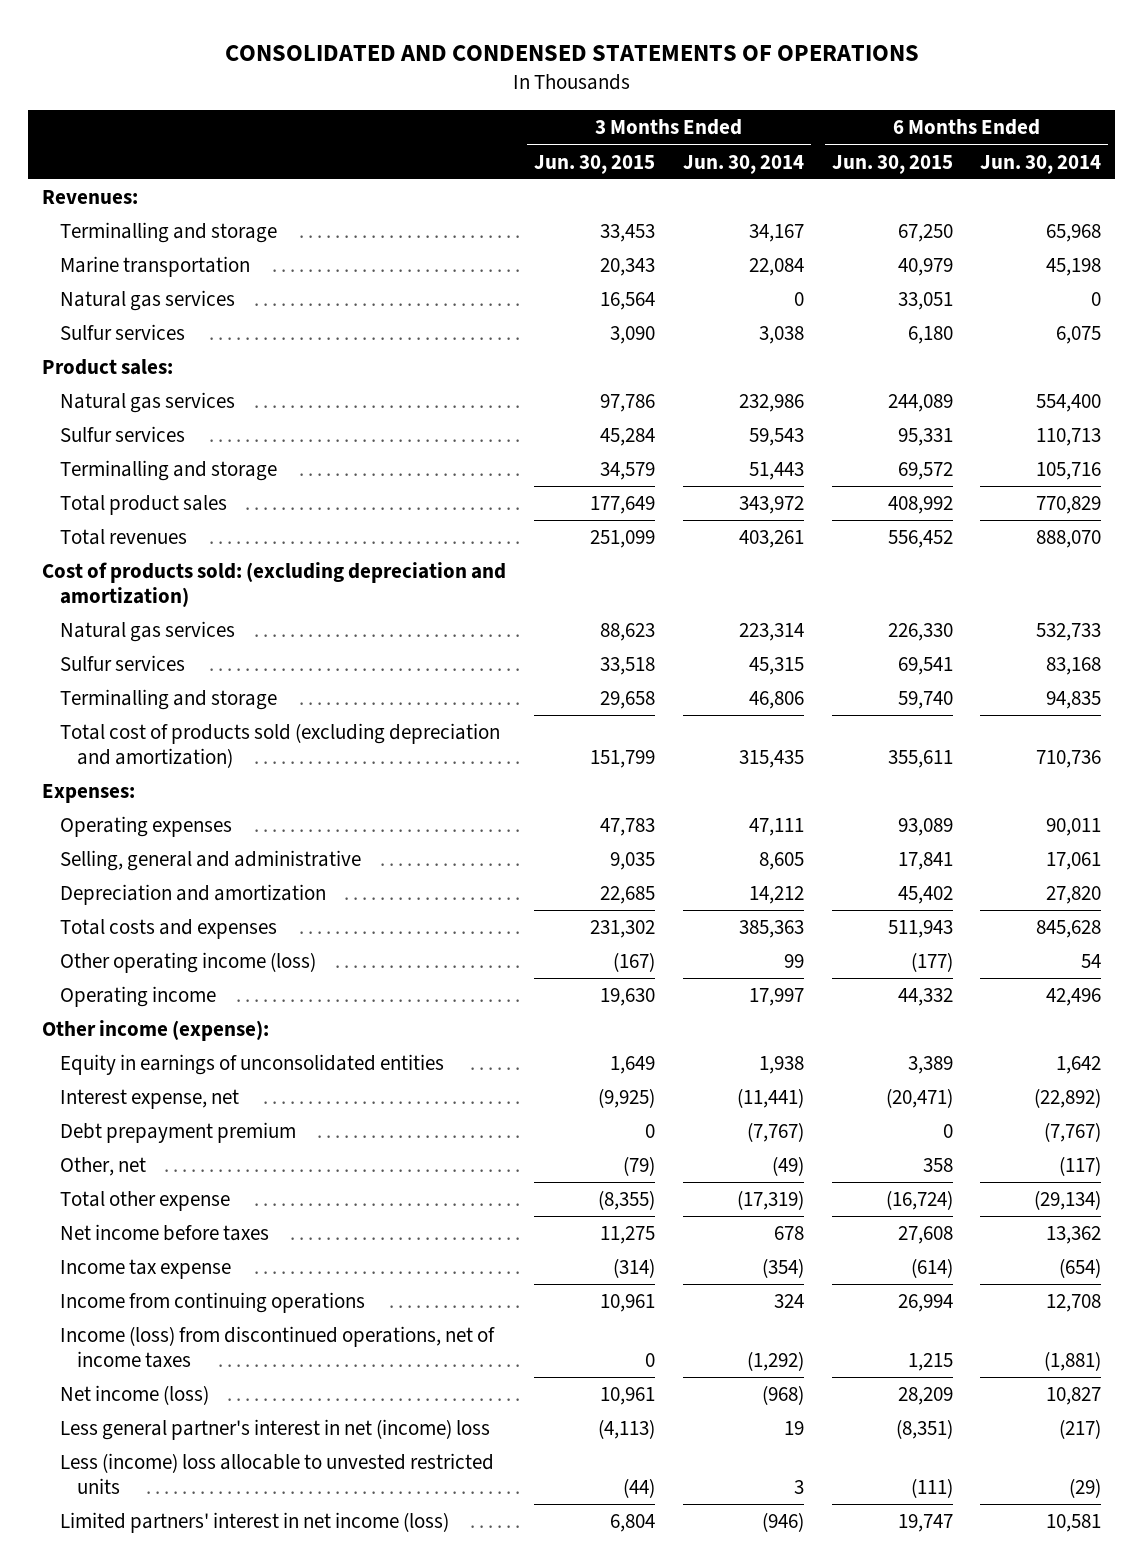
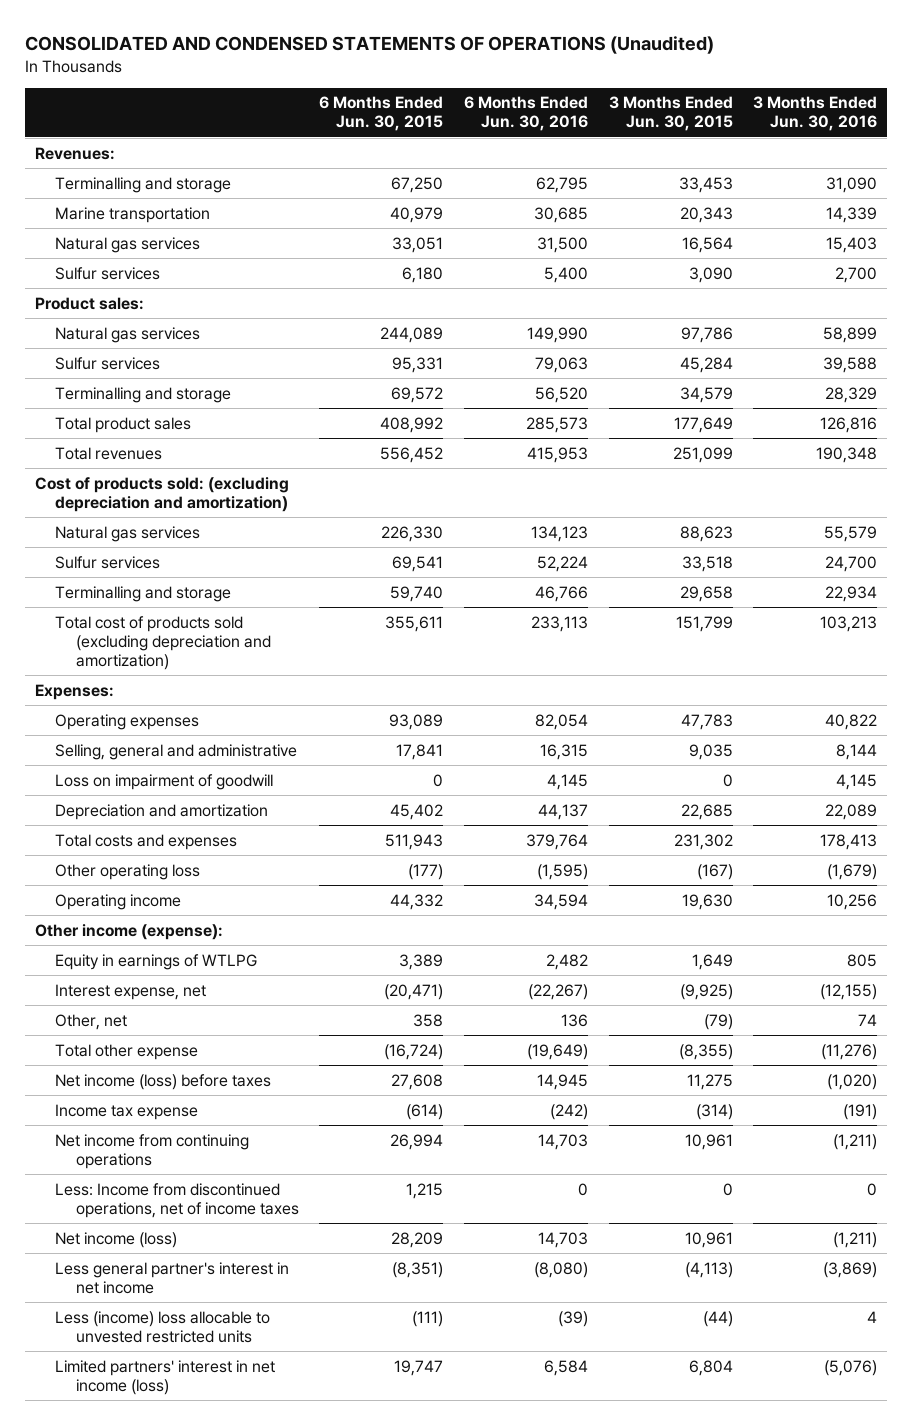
[224,44,919,61] CONSOLIDATED AND CONDENSED STATEMENTS OF OPERATIONS -> [24,35,714,54] CONSOLIDATED AND CONDENSED STATEMENTS OF OPERATIONS (Unaudited)
[682,154,804,174] Jun. 30, 2014 -> none
[980,154,1102,174] Jun. 30, 2014 -> none
none -> [464,96,589,132] 6 Months Ended Jun. 30, 2016
none -> [753,96,878,132] 3 Months Ended Jun. 30, 2016
none -> [55,773,274,790] Loss on impairment of goodwill
[59,952,316,974] Other operating income (loss) -> [55,863,201,880] Other operating loss
[59,1054,444,1076] Equity in earnings of unconsolidated entities -> [55,953,258,970] Equity in earnings of WTLPG
[59,1122,296,1144] Debt prepayment premium -> none
[59,1224,269,1242] Net income before taxes -> [55,1073,272,1090] Net income (loss) before taxes
[59,1292,365,1314] Income from continuing operations -> [55,1133,250,1169] Net income from continuing operations
[59,1326,495,1368] Income (loss) from discontinued operations, net of income taxes -> [55,1182,299,1218] Less: Income from discontinued operations, net of income taxes
[59,1419,490,1441] Less general partner's interest in net (income) loss -> [55,1261,290,1294] Less general partner's interest in net income

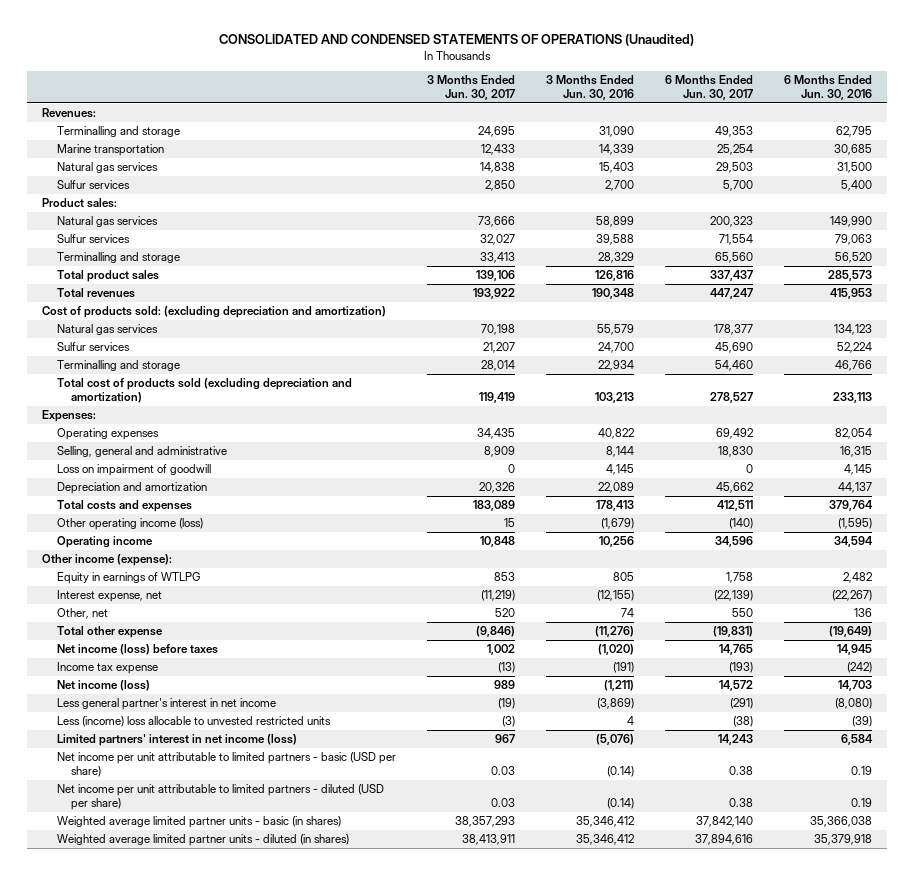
[319,96,444,132] 6 Months Ended Jun. 30, 2015 -> none
[608,96,733,132] 3 Months Ended Jun. 30, 2015 -> none
none -> [426,75,515,100] 3 Months Ended Jun. 30, 2017
none -> [664,75,753,100] 6 Months Ended Jun. 30, 2017
[55,863,201,880] Other operating loss -> [56,518,203,531] Other operating income (loss)
[55,1133,250,1169] Net income from continuing operations -> none
[55,1182,299,1218] Less: Income from discontinued operations, net of income taxes -> none
none -> [56,752,396,777] Net income per unit attributable to limited partners - basic (USD per share)
none -> [56,784,384,810] Net income per unit attributable to limited partners - diluted (USD per share)
none -> [56,816,341,829] Weighted average limited partner units - basic (in shares)
none -> [56,834,349,847] Weighted average limited partner units - diluted (in shares)

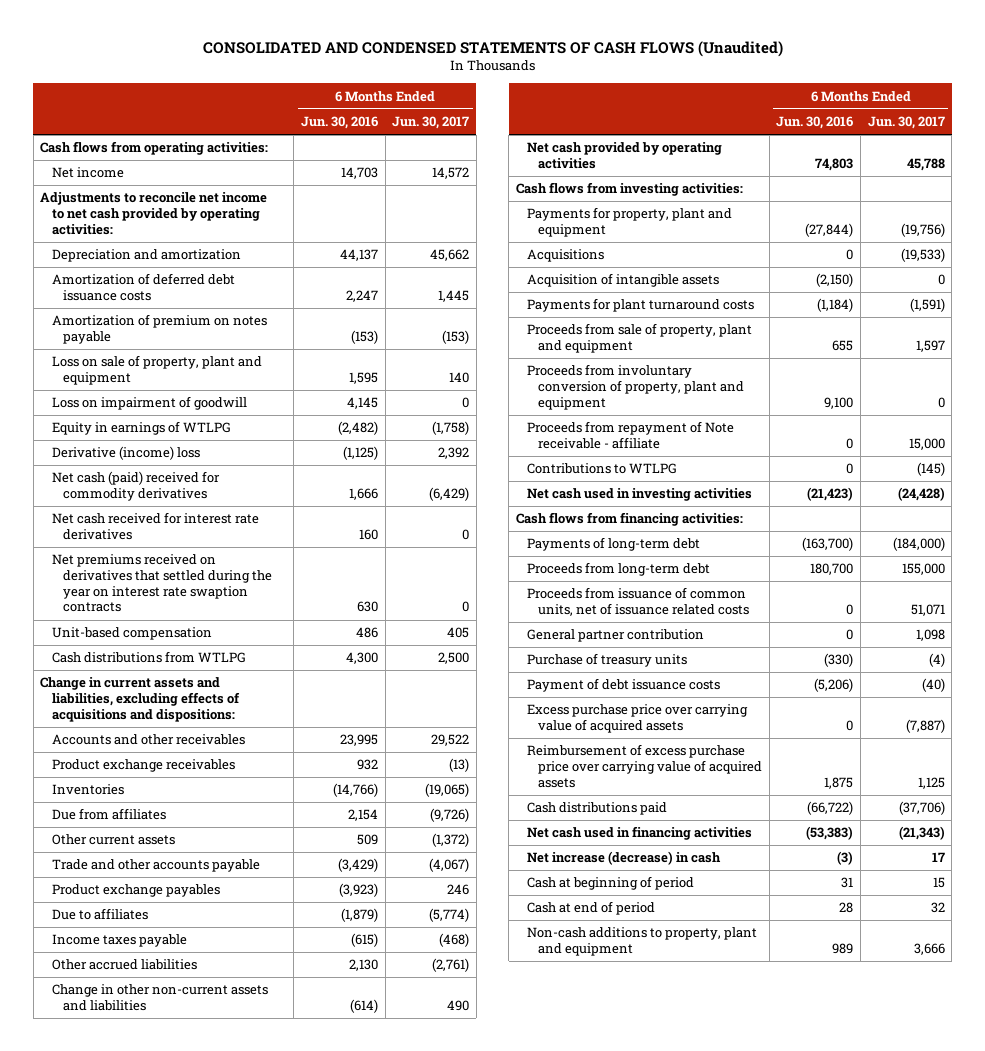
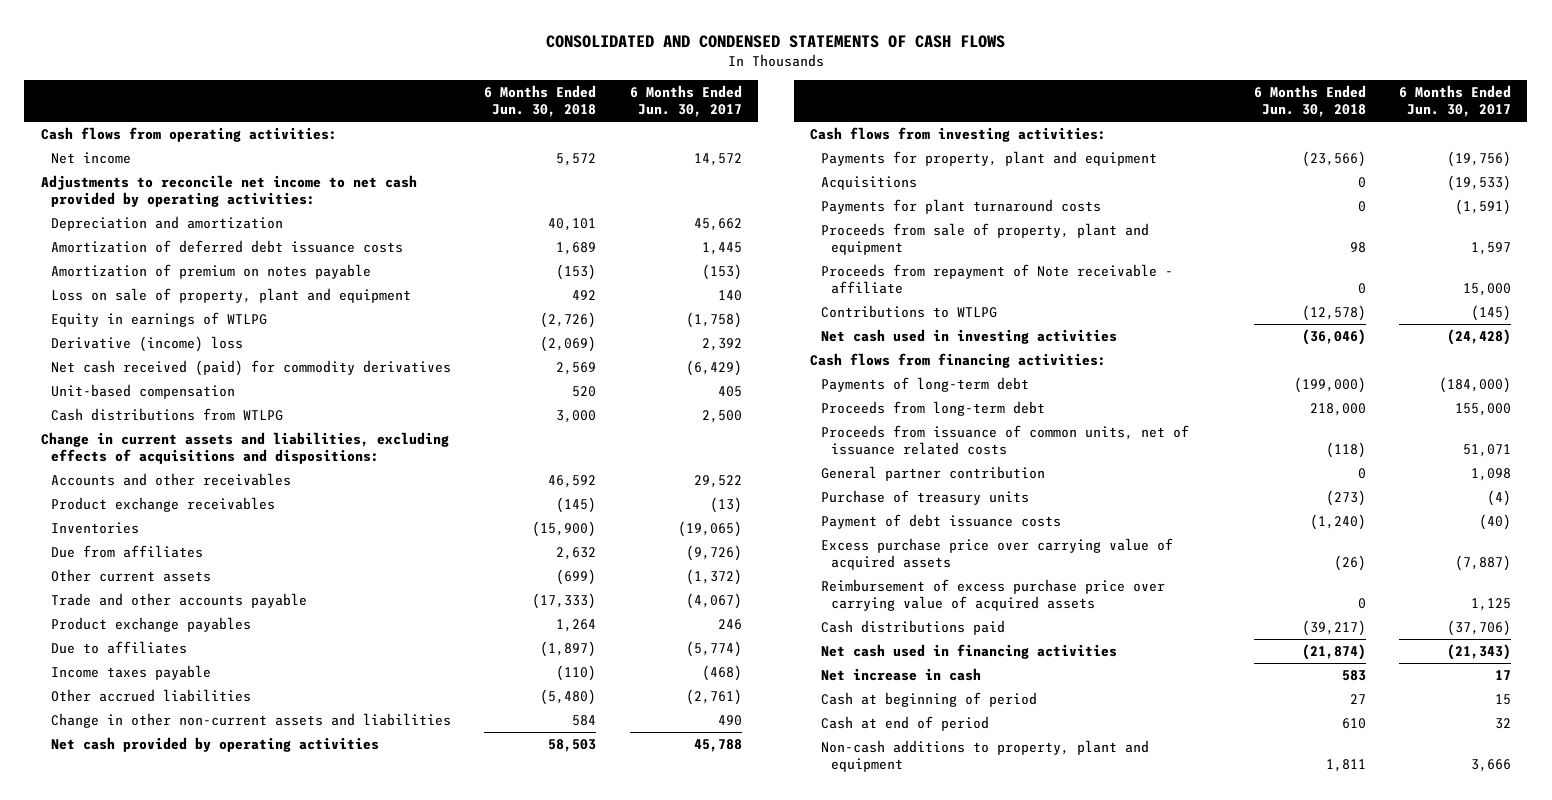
[202,41,783,58] CONSOLIDATED AND CONDENSED STATEMENTS OF CASH FLOWS (Unaudited) -> [545,34,1005,48] CONSOLIDATED AND CONDENSED STATEMENTS OF CASH FLOWS
[301,116,379,130] Jun. 30, 2016 -> none
none -> [484,84,597,118] 6 Months Ended Jun. 30, 2018
[51,396,247,411] Loss on impairment of goodwill -> none
[51,512,259,541] Net cash received for interest rate derivatives -> none
[51,554,272,613] Net premiums received on derivatives that settled during the year on interest rate swaption contracts -> none
[51,471,220,502] Net cash (paid) received for commodity derivatives -> [51,359,452,376] Net cash received (paid) for commodity derivatives
[526,273,719,288] Acquisition of intangible assets -> none
[526,364,745,410] Proceeds from involuntary conversion of property, plant and equipment -> none
[526,851,721,866] Net increase (decrease) in cash -> [820,667,981,681] Net increase in cash

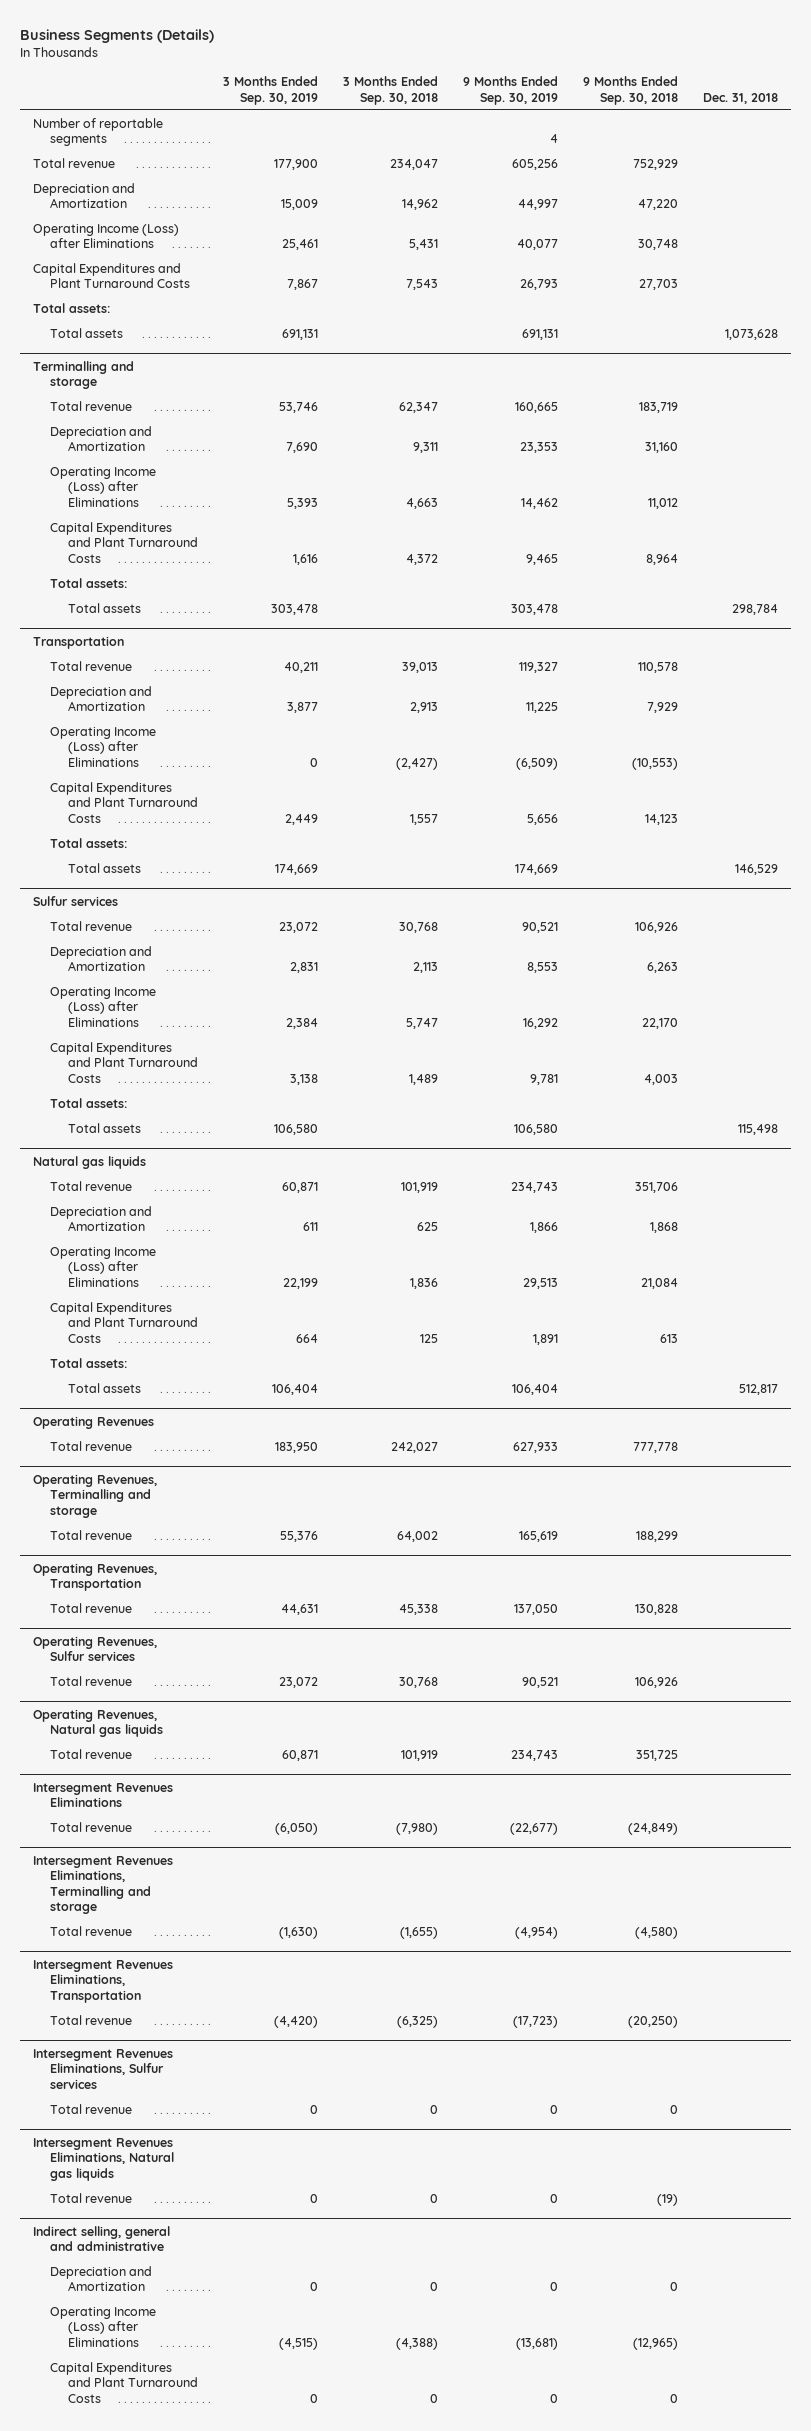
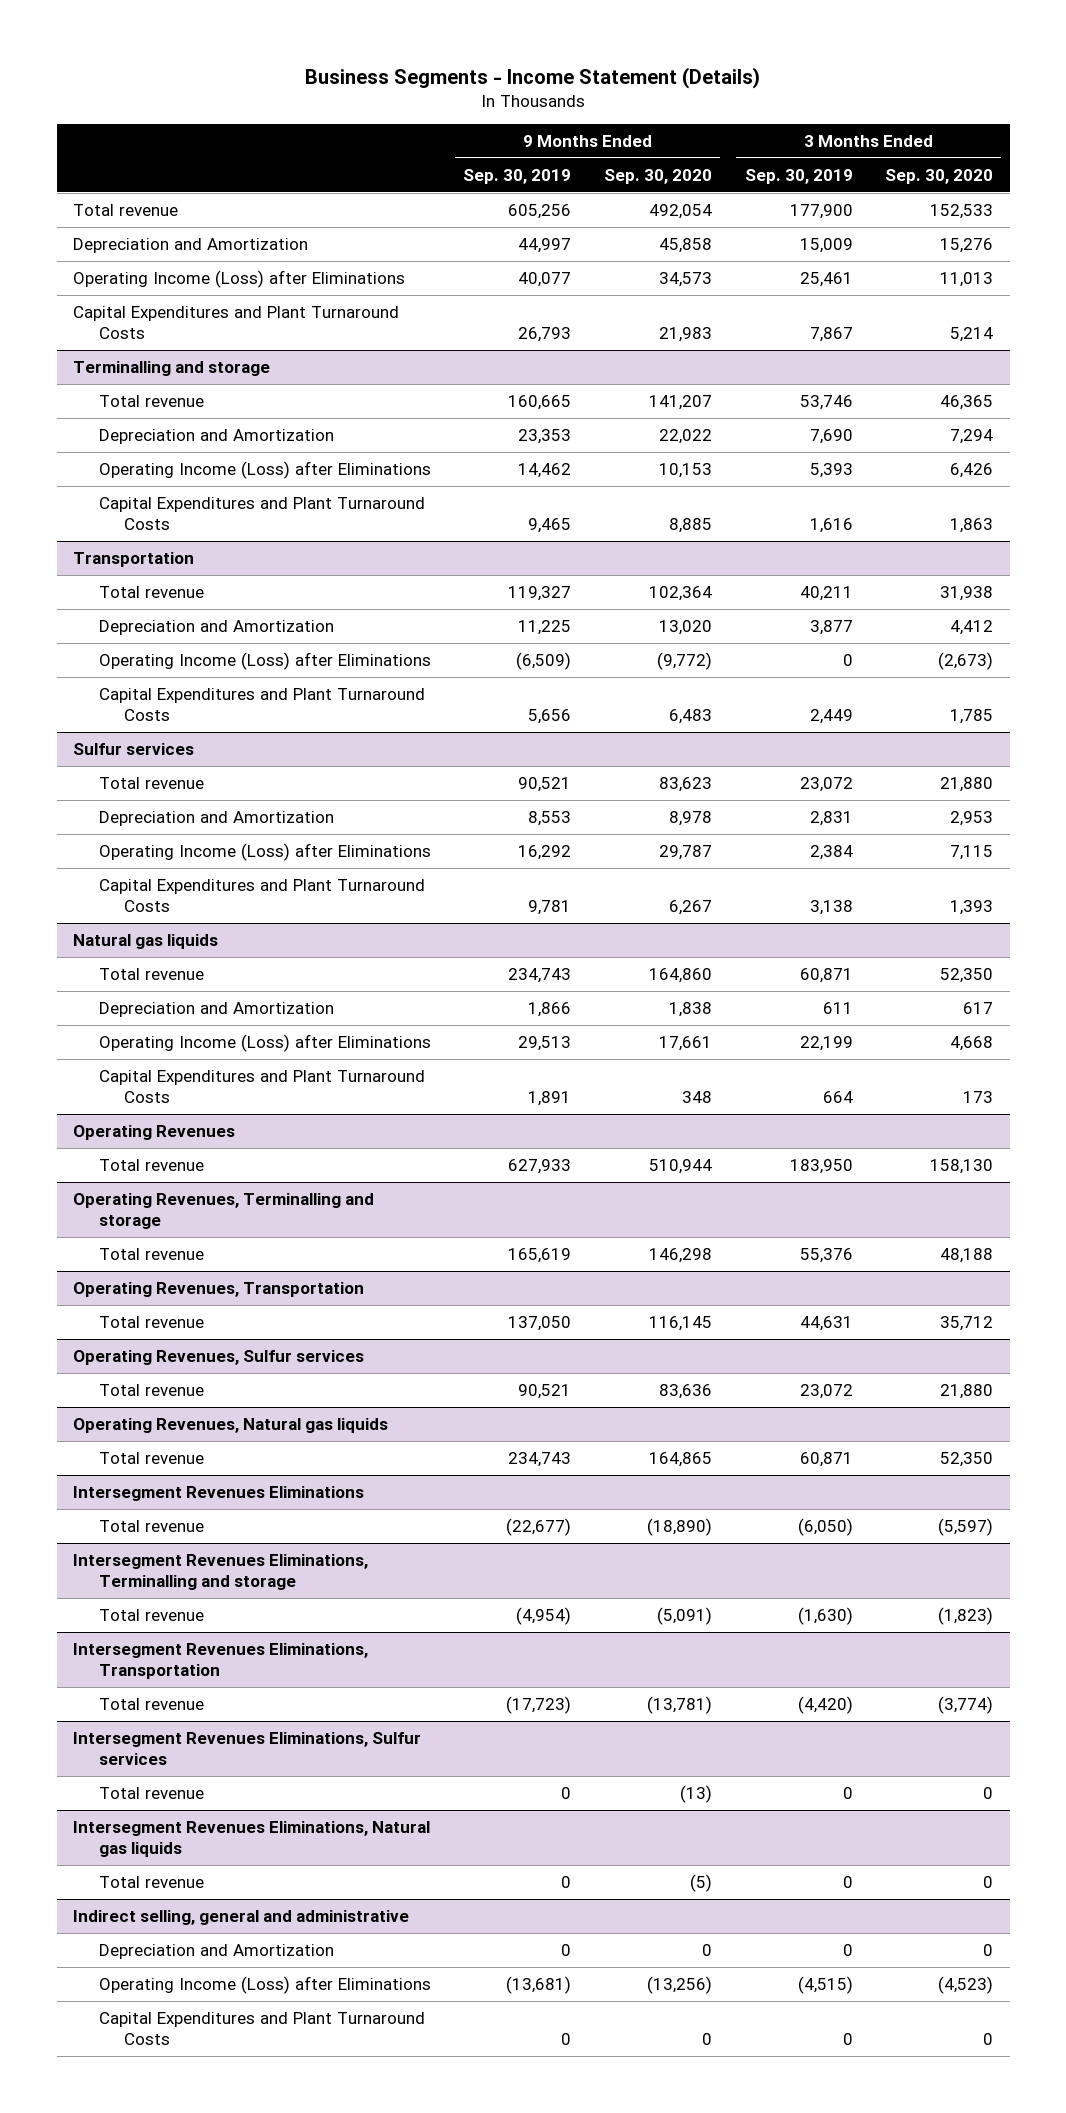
[20,28,215,43] Business Segments (Details) -> [305,66,761,89] Business Segments - Income Statement (Details)
[343,76,439,105] 3 Months Ended Sep. 30, 2018 -> none
[583,76,679,105] 9 Months Ended Sep. 30, 2018 -> none
[703,92,779,104] Dec. 31, 2018 -> none
none -> [603,168,712,184] Sep. 30, 2020
none -> [885,168,994,184] Sep. 30, 2020
[32,117,163,147] Number of reportable segments -> none
[32,302,110,313] Total assets: -> none
[50,327,124,338] Total assets -> none
[50,577,128,588] Total assets: -> none
[68,602,142,613] Total assets -> none
[50,837,128,848] Total assets: -> none
[68,862,142,873] Total assets -> none
[50,1097,128,1108] Total assets: -> none
[68,1122,142,1133] Total assets -> none
[50,1357,128,1368] Total assets: -> none
[68,1382,142,1393] Total assets -> none

